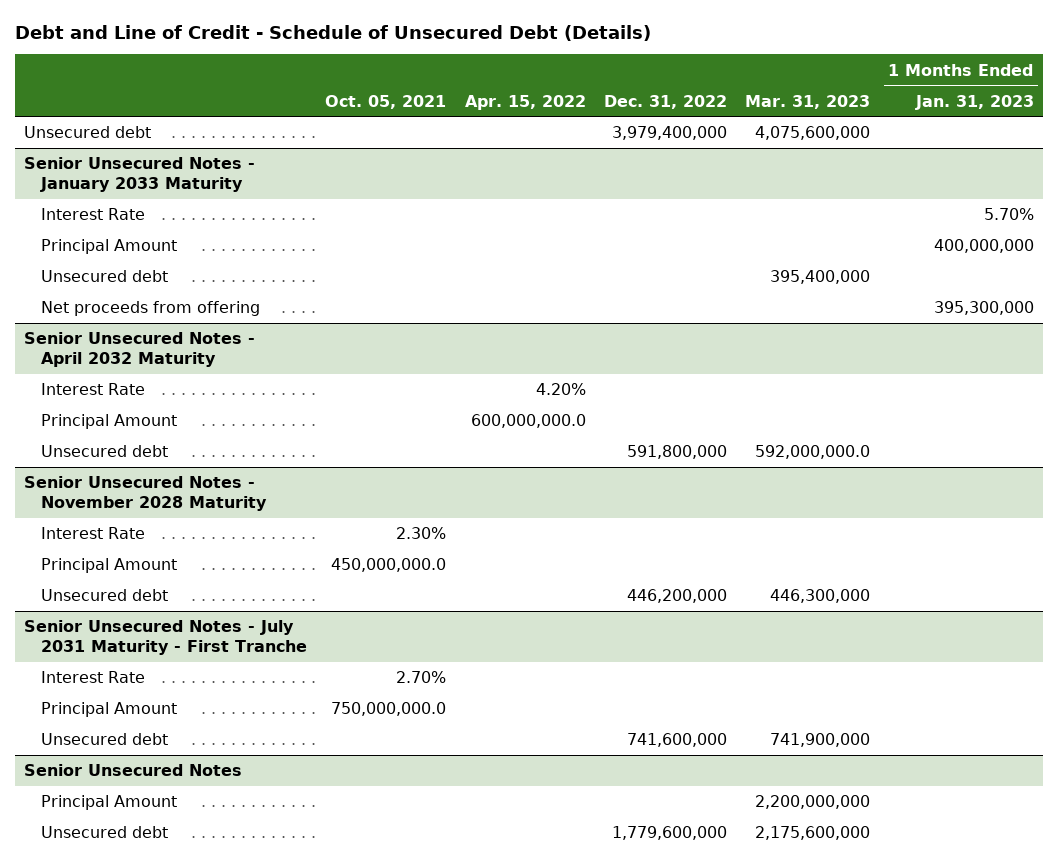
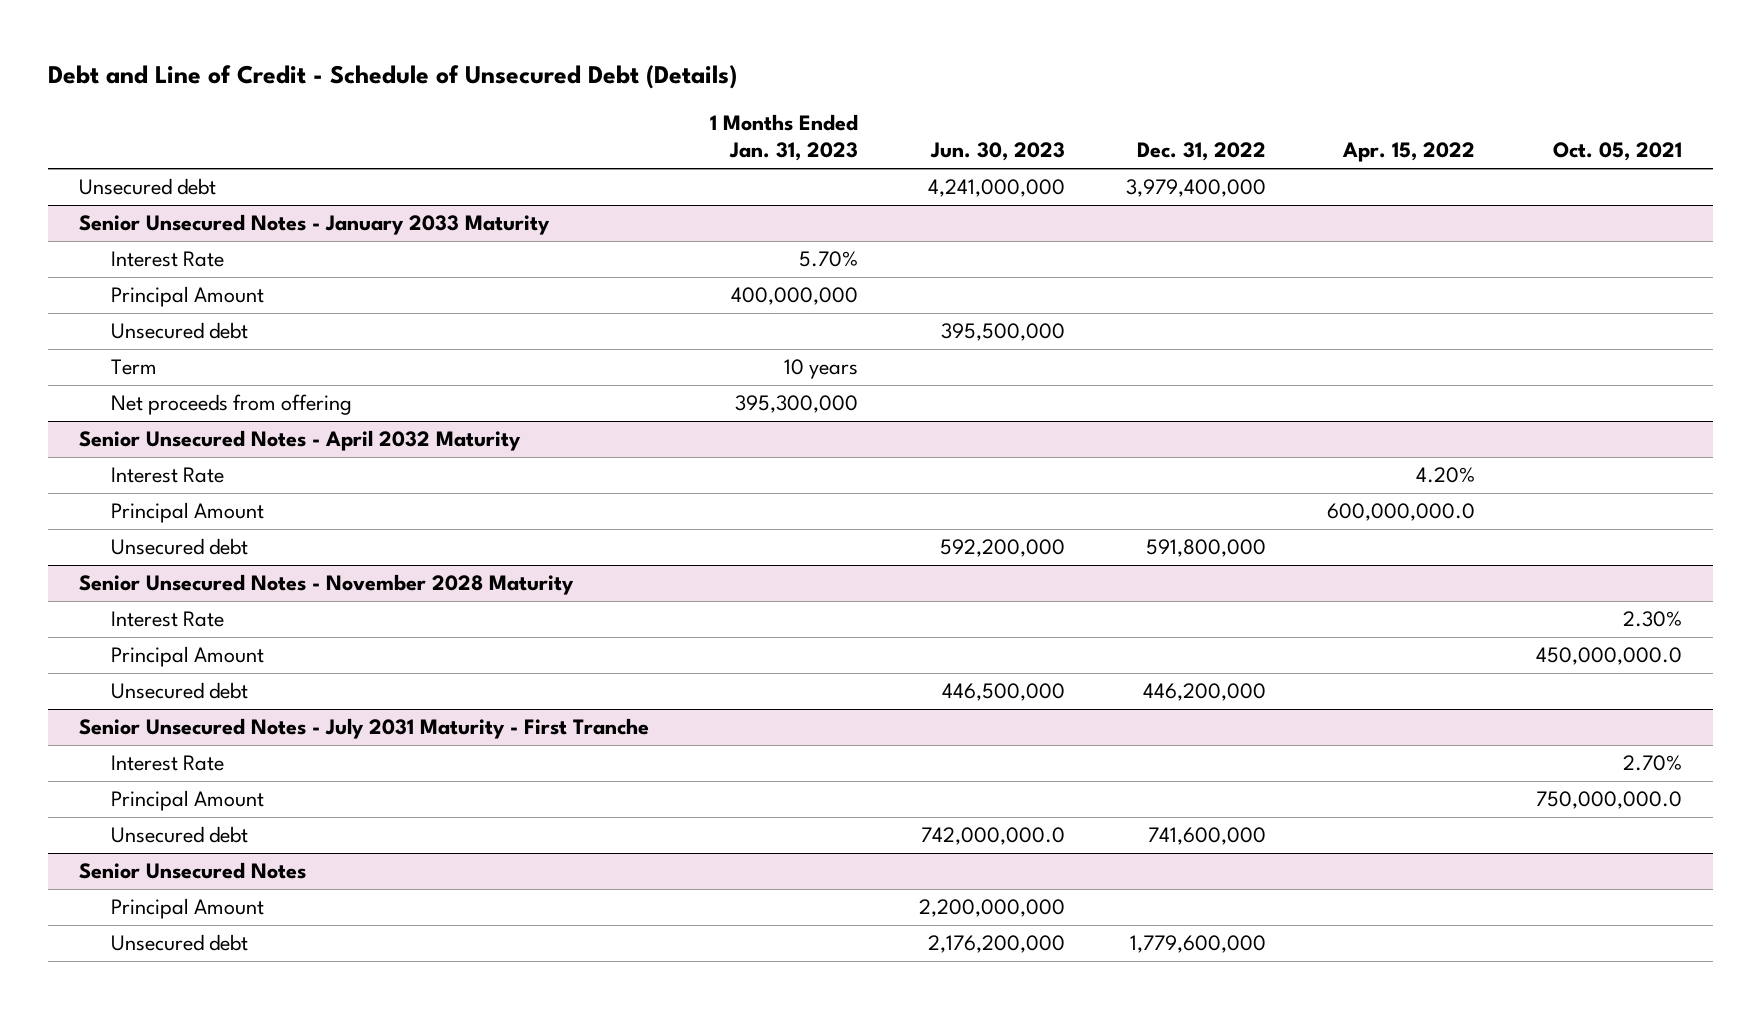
[745,94,871,109] Mar. 31, 2023 -> none
none -> [930,142,1066,162] Jun. 30, 2023
none -> [111,359,158,376] Term

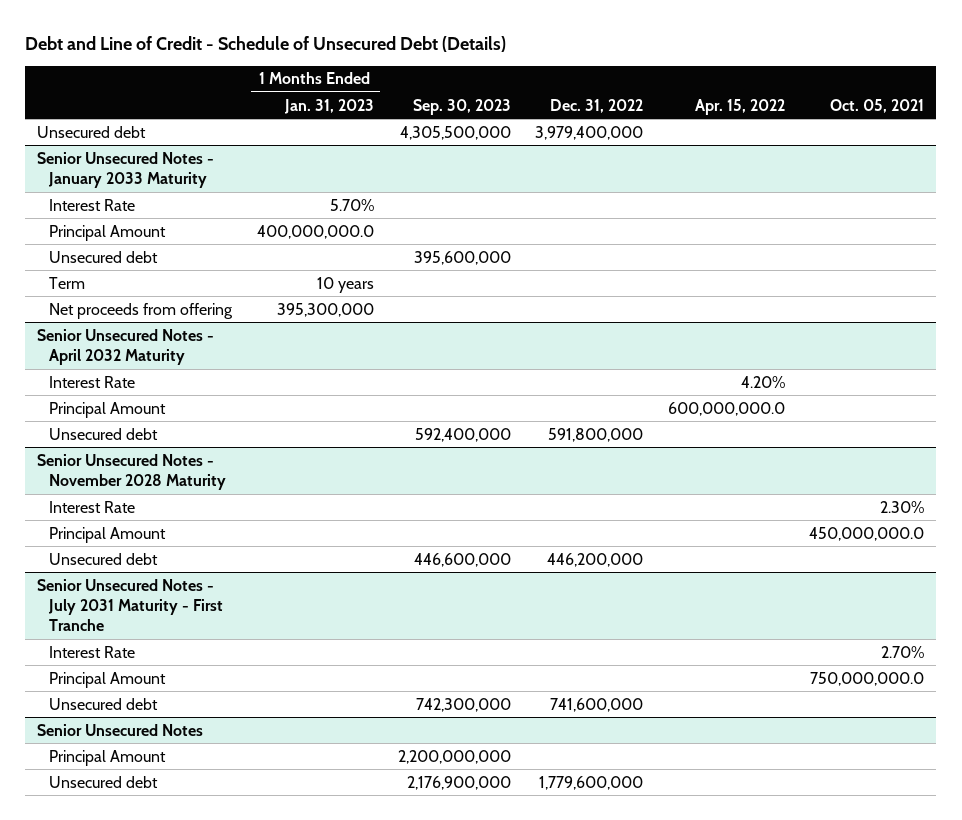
[930,142,1066,162] Jun. 30, 2023 -> none
none -> [412,98,511,115] Sep. 30, 2023
[731,287,859,306] 400,000,000 -> [256,224,374,239] 400,000,000.0

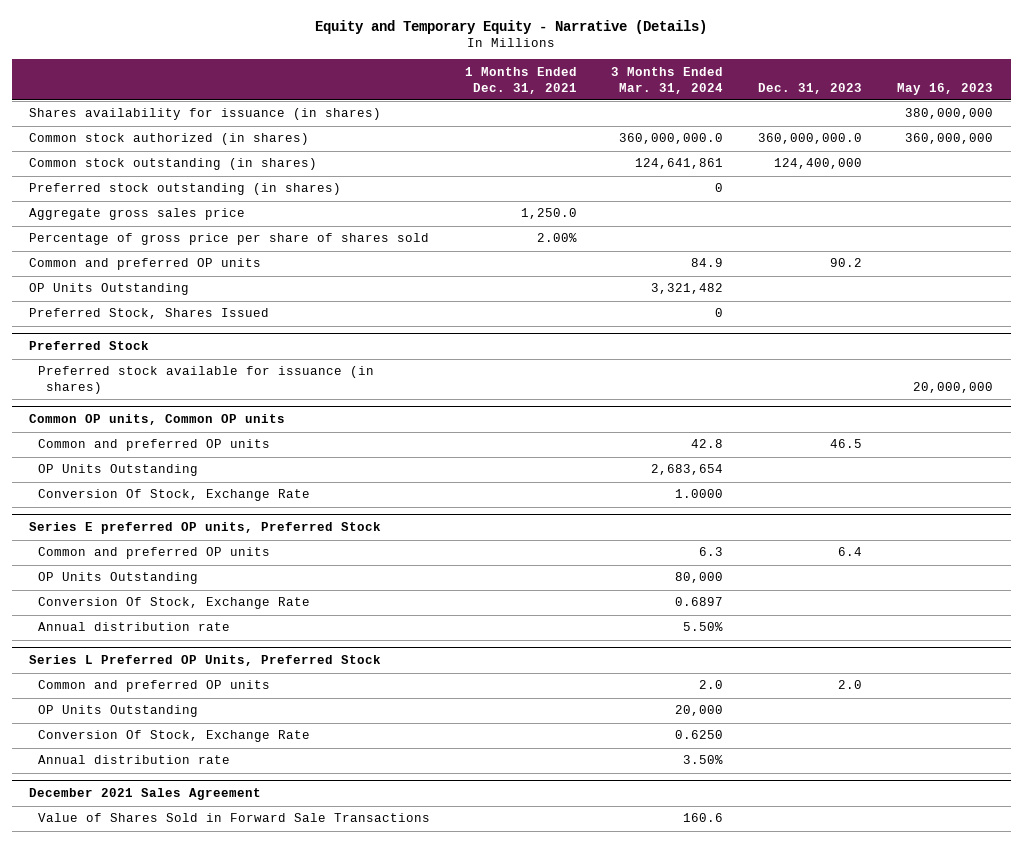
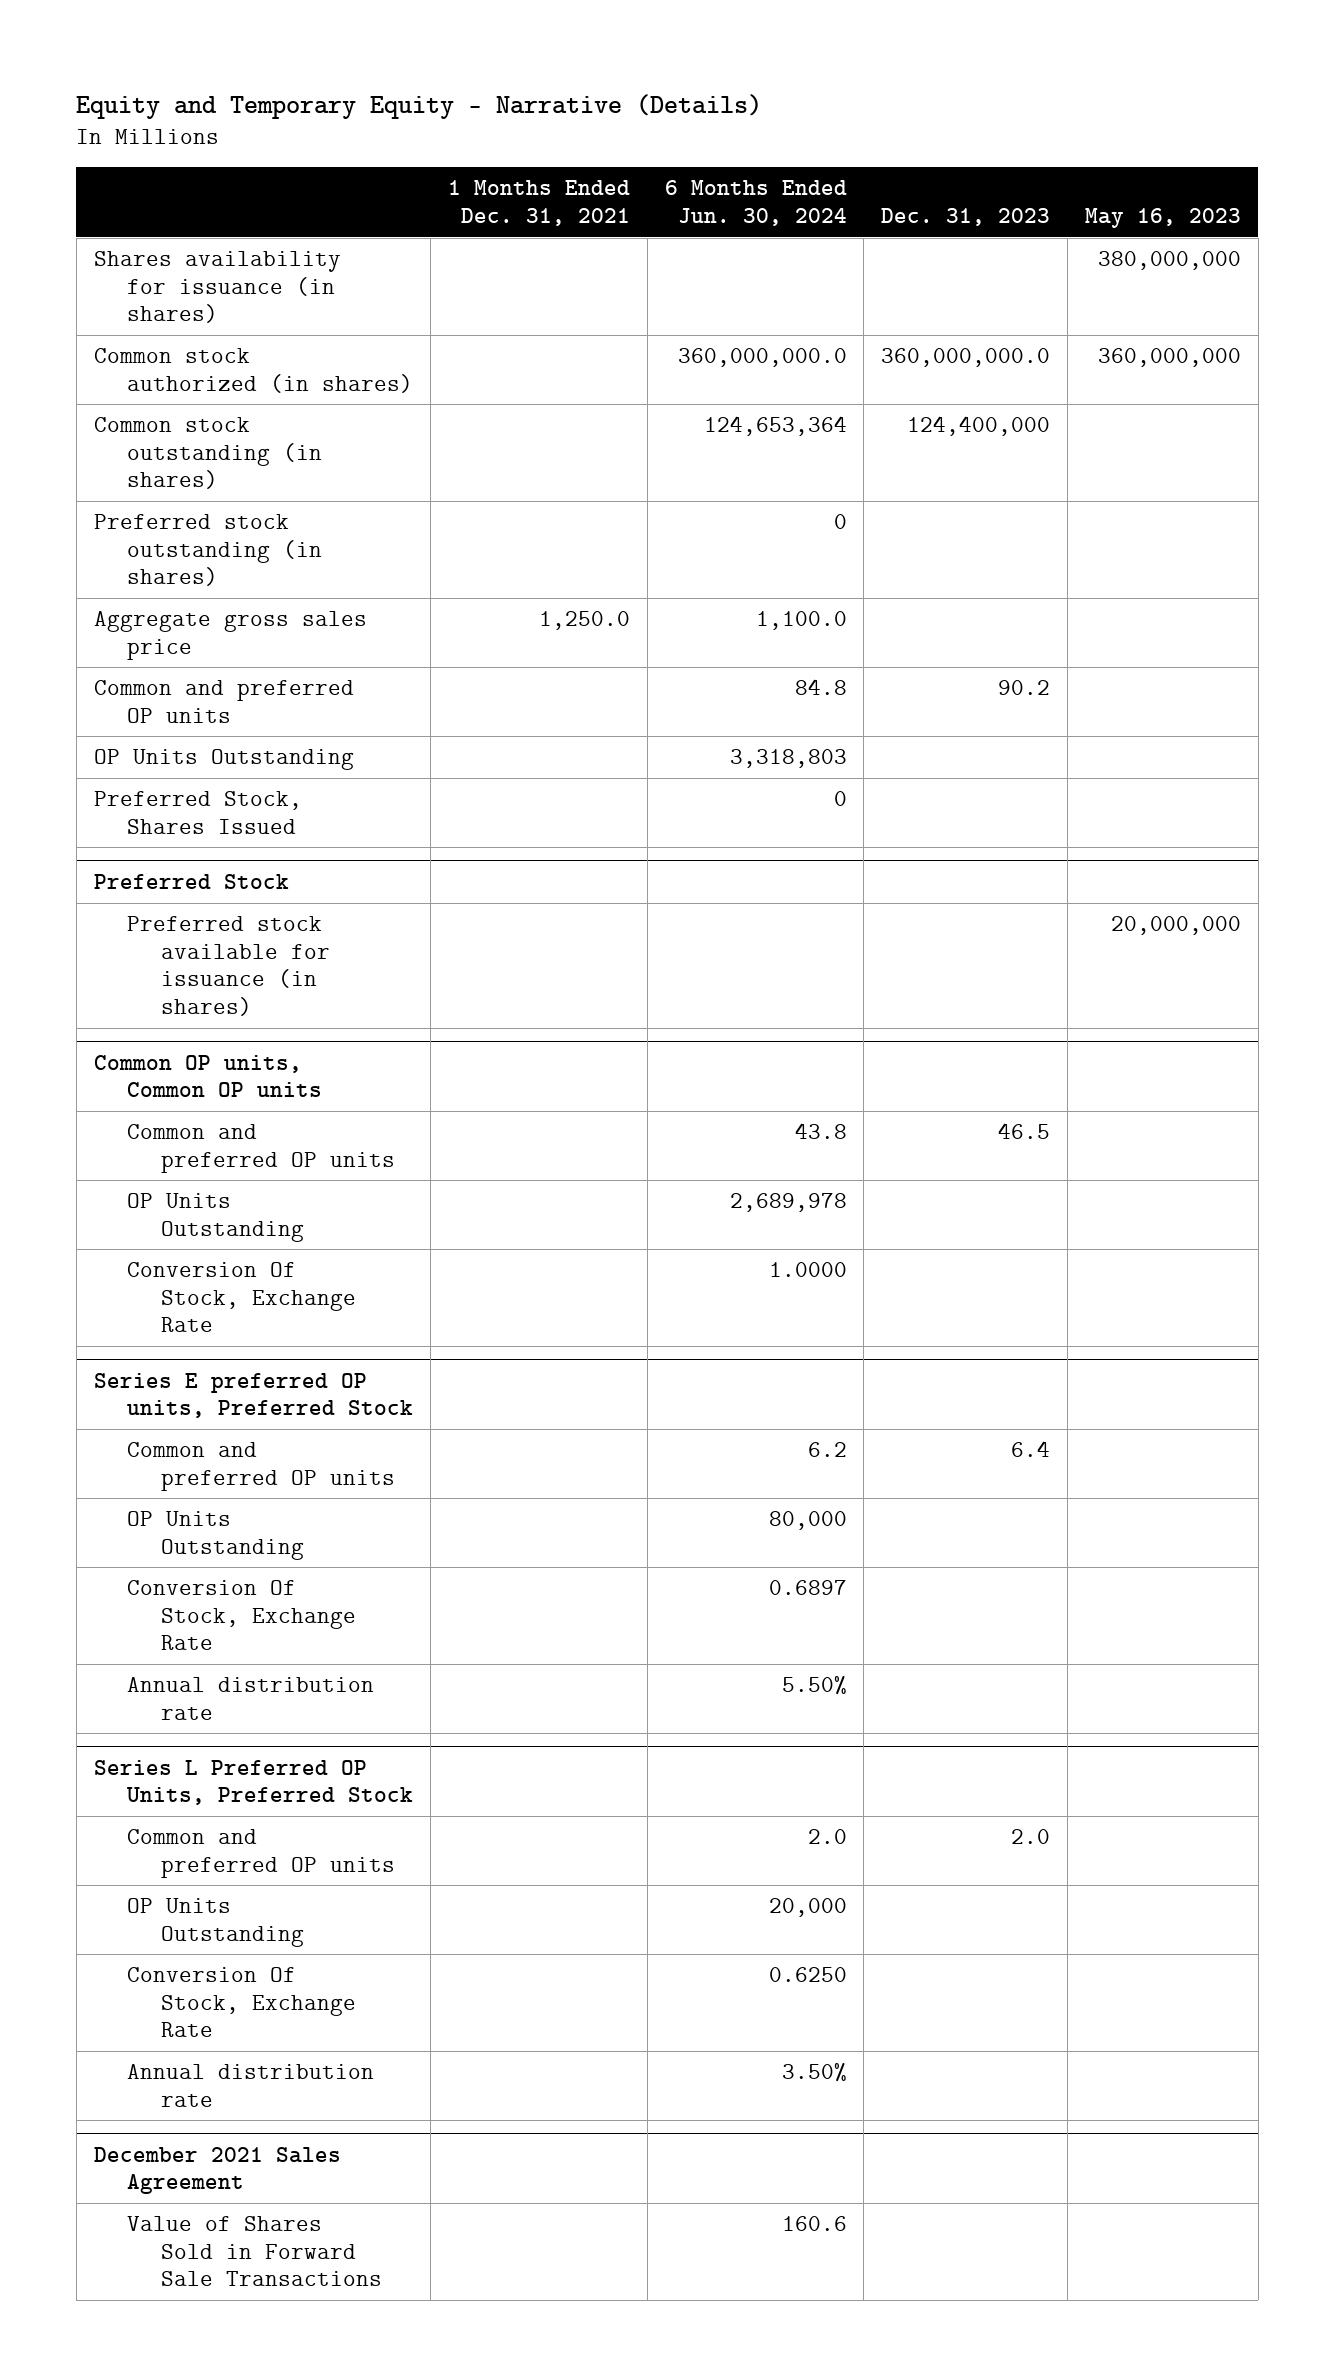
[611,66,724,94] 3 Months Ended Mar. 31, 2024 -> none
none -> [664,180,847,226] 6 Months Ended Jun. 30, 2024
[28,233,429,246] Percentage of gross price per share of shares sold -> none

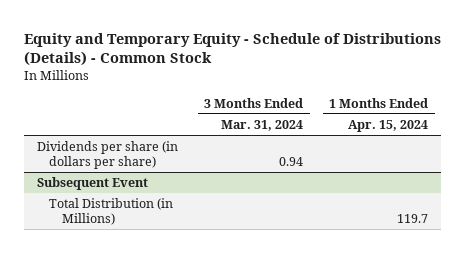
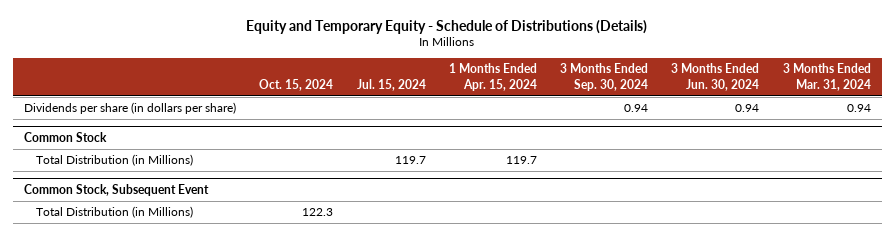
[23,32,441,67] Equity and Temporary Equity - Schedule of Distributions (Details) - Common Stock -> [246,19,648,34] Equity and Temporary Equity - Schedule of Distributions (Details)
none -> [259,78,334,91] Oct. 15, 2024
none -> [356,78,426,91] Jul. 15, 2024
none -> [560,63,649,91] 3 Months Ended Sep. 30, 2024
none -> [671,63,760,91] 3 Months Ended Jun. 30, 2024
[36,177,148,191] Subsequent Event -> [24,131,108,142] Common Stock
none -> [24,183,210,196] Common Stock, Subsequent Event
none -> [35,206,193,219] Total Distribution (in Millions)

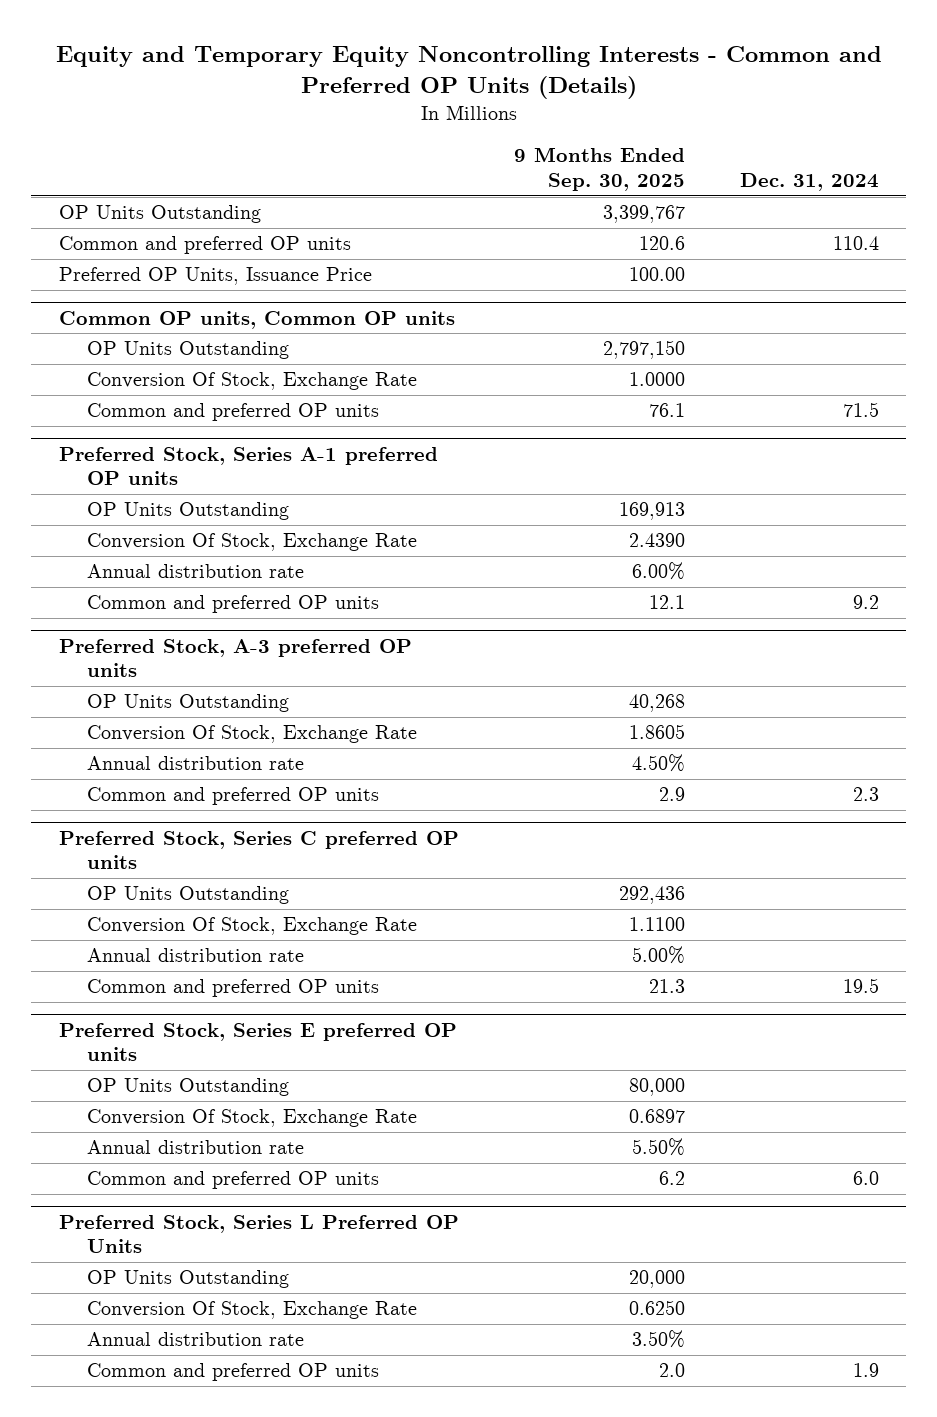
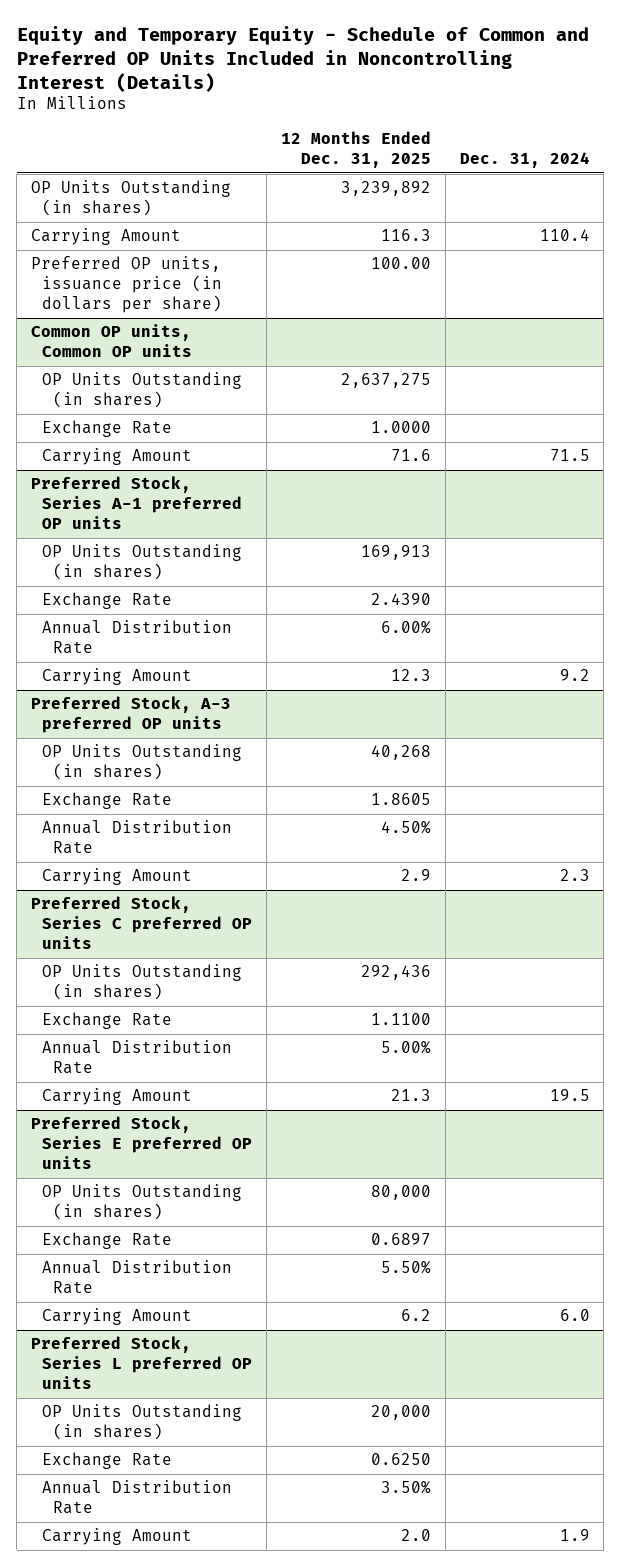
[55,46,882,100] Equity and Temporary Equity Noncontrolling Interests - Common and Preferred OP Units (Details) -> [16,25,589,92] Equity and Temporary Equity - Schedule of Common and Preferred OP Units Included in Noncontrolling Interest (Details)
[513,147,685,191] 9 Months Ended Sep. 30, 2025 -> none
none -> [280,131,431,169] 12 Months Ended Dec. 31, 2025
[58,205,261,224] OP Units Outstanding -> [30,180,231,217] OP Units Outstanding (in shares)
[58,236,351,255] Common and preferred OP units -> [30,228,181,246] Carrying Amount
[58,267,372,286] Preferred OP Units, Issuance Price -> [30,256,222,314] Preferred OP units, issuance price (in dollars per share)
[86,341,289,360] OP Units Outstanding -> [41,372,242,409] OP Units Outstanding (in shares)
[86,372,417,391] Conversion Of Stock, Exchange Rate -> [41,420,172,438] Exchange Rate
[86,403,379,422] Common and preferred OP units -> [41,448,192,466] Carrying Amount
[86,502,289,521] OP Units Outstanding -> [41,544,242,581] OP Units Outstanding (in shares)
[86,533,417,552] Conversion Of Stock, Exchange Rate -> [41,592,172,610] Exchange Rate
[86,564,304,579] Annual distribution rate -> [41,620,232,655] Annual Distribution Rate
[86,595,379,614] Common and preferred OP units -> [41,668,192,686] Carrying Amount
[86,694,289,713] OP Units Outstanding -> [41,744,242,781] OP Units Outstanding (in shares)
[86,725,417,744] Conversion Of Stock, Exchange Rate -> [41,792,172,810] Exchange Rate
[86,756,304,771] Annual distribution rate -> [41,820,232,855] Annual Distribution Rate
[86,787,379,806] Common and preferred OP units -> [41,868,192,886] Carrying Amount
[86,886,289,905] OP Units Outstanding -> [41,964,242,1001] OP Units Outstanding (in shares)
[86,917,417,936] Conversion Of Stock, Exchange Rate -> [41,1012,172,1030] Exchange Rate
[86,948,304,963] Annual distribution rate -> [41,1040,232,1075] Annual Distribution Rate
[86,979,379,998] Common and preferred OP units -> [41,1088,192,1106] Carrying Amount
[86,1078,289,1097] OP Units Outstanding -> [41,1184,242,1221] OP Units Outstanding (in shares)
[86,1109,417,1128] Conversion Of Stock, Exchange Rate -> [41,1232,172,1250] Exchange Rate
[86,1140,304,1155] Annual distribution rate -> [41,1260,232,1295] Annual Distribution Rate
[86,1171,379,1190] Common and preferred OP units -> [41,1308,192,1326] Carrying Amount
[58,1214,459,1254] Preferred Stock, Series L Preferred OP Units -> [30,1336,252,1390] Preferred Stock, Series L preferred OP units
[86,1270,289,1289] OP Units Outstanding -> [41,1404,242,1441] OP Units Outstanding (in shares)
[86,1301,417,1320] Conversion Of Stock, Exchange Rate -> [41,1452,172,1470] Exchange Rate
[86,1332,304,1347] Annual distribution rate -> [41,1480,232,1515] Annual Distribution Rate
[86,1363,379,1382] Common and preferred OP units -> [41,1528,192,1546] Carrying Amount

